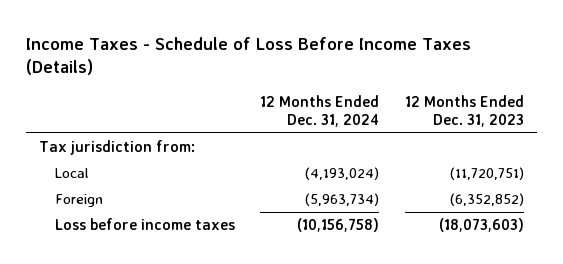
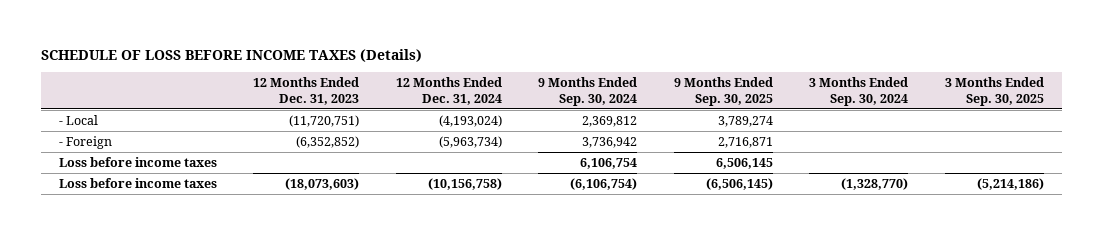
[26,36,472,76] Income Taxes - Schedule of Loss Before Income Taxes (Details) -> [40,48,422,62] SCHEDULE OF LOSS BEFORE INCOME TAXES (Details)
none -> [538,76,638,106] 9 Months Ended Sep. 30, 2024
none -> [673,76,773,106] 9 Months Ended Sep. 30, 2025
none -> [809,76,909,106] 3 Months Ended Sep. 30, 2024
none -> [944,76,1044,106] 3 Months Ended Sep. 30, 2025
[38,140,195,156] Tax jurisdiction from: -> none
[54,168,89,179] Local -> [58,114,98,125] - Local
[54,194,103,208] Foreign -> [58,135,112,149] - Foreign
none -> [58,156,217,167] Loss before income taxes

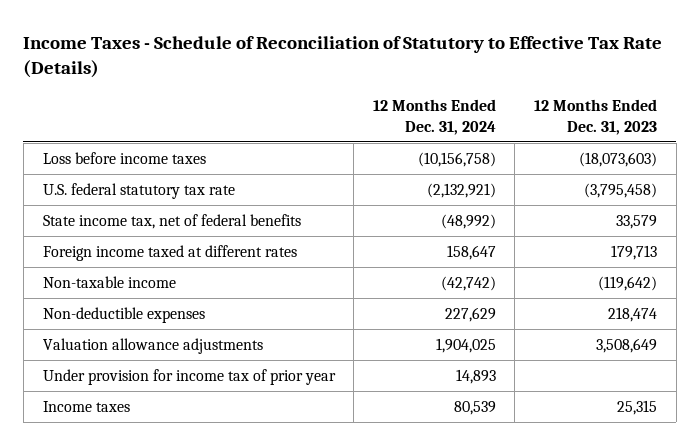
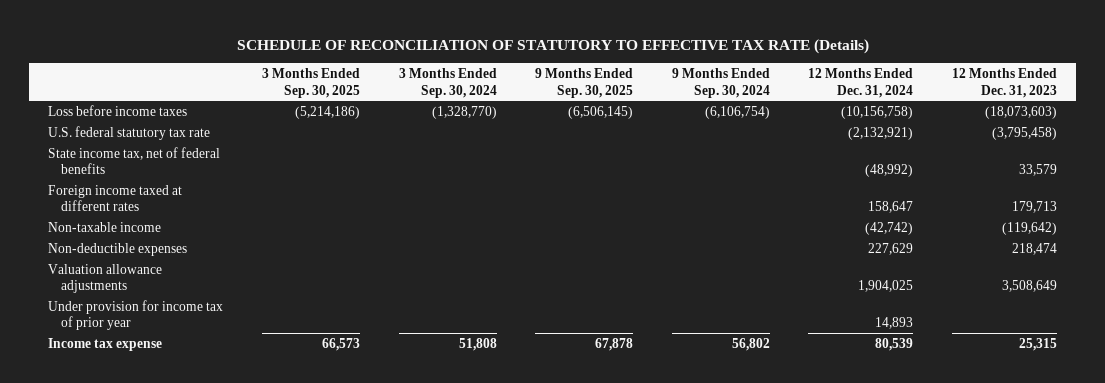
[23,35,663,78] Income Taxes - Schedule of Reconciliation of Statutory to Effective Tax Rate (Details) -> [236,38,869,54] SCHEDULE OF RECONCILIATION OF STATUTORY TO EFFECTIVE TAX RATE (Details)
none -> [261,68,360,98] 3 Months Ended Sep. 30, 2025
none -> [398,68,497,98] 3 Months Ended Sep. 30, 2024
none -> [535,68,634,98] 9 Months Ended Sep. 30, 2025
none -> [671,68,770,98] 9 Months Ended Sep. 30, 2024
[42,401,130,413] Income taxes -> [48,337,163,351] Income tax expense

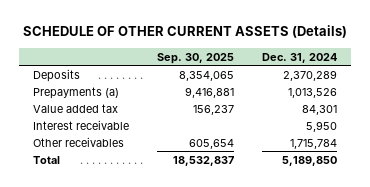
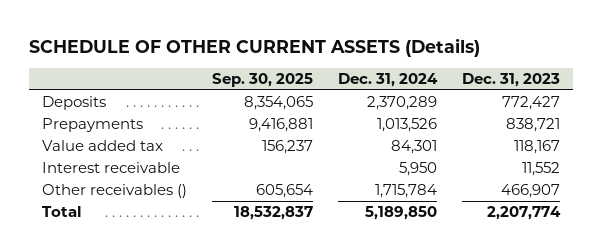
none -> [462,73,561,88] Dec. 31, 2023
[33,86,120,99] Prepayments (a) -> [41,118,143,133] Prepayments
[33,136,125,147] Other receivables -> [41,184,187,199] Other receivables ()

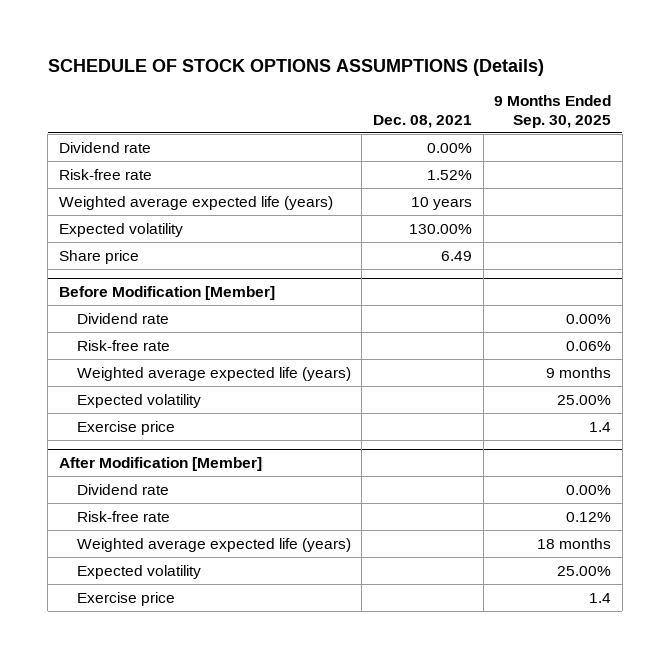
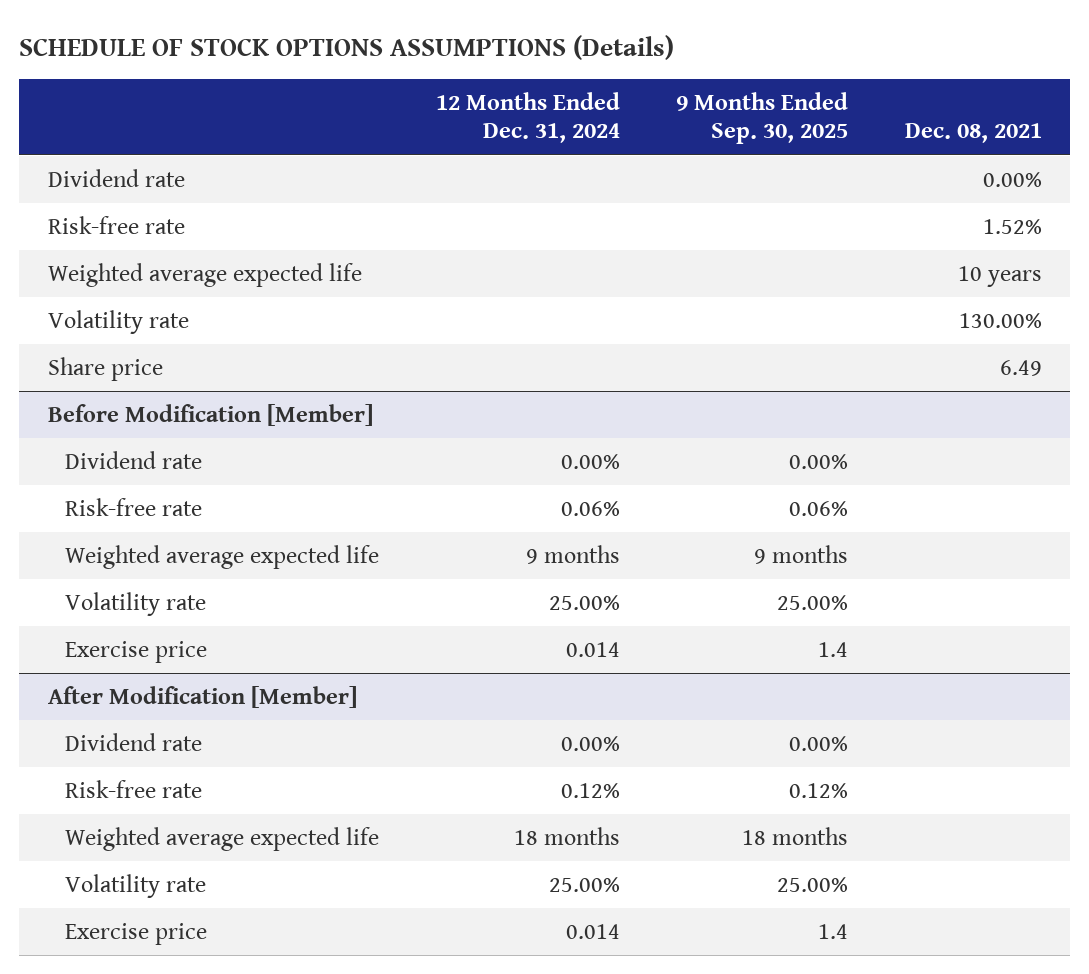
none -> [435,91,620,144] 12 Months Ended Dec. 31, 2024
[59,195,334,210] Weighted average expected life (years) -> [47,262,362,287] Weighted average expected life
[59,222,184,237] Expected volatility -> [47,309,189,334] Volatility rate
[76,366,351,381] Weighted average expected life (years) -> [65,544,380,569] Weighted average expected life
[76,393,201,408] Expected volatility -> [65,591,207,616] Volatility rate
[76,537,351,552] Weighted average expected life (years) -> [65,826,380,851] Weighted average expected life
[76,564,201,579] Expected volatility -> [65,873,207,898] Volatility rate

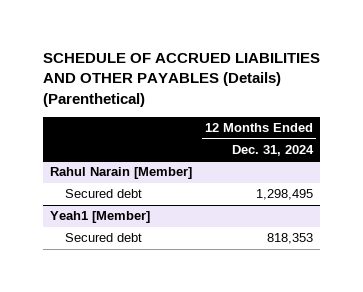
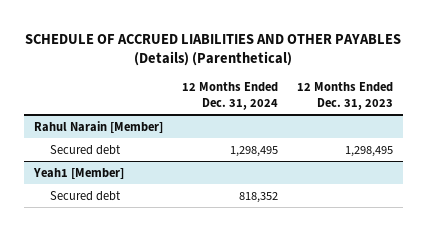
none -> [296,82,393,111] 12 Months Ended Dec. 31, 2023
[267,233,314,245] 818,353 -> [238,191,278,203] 818,352

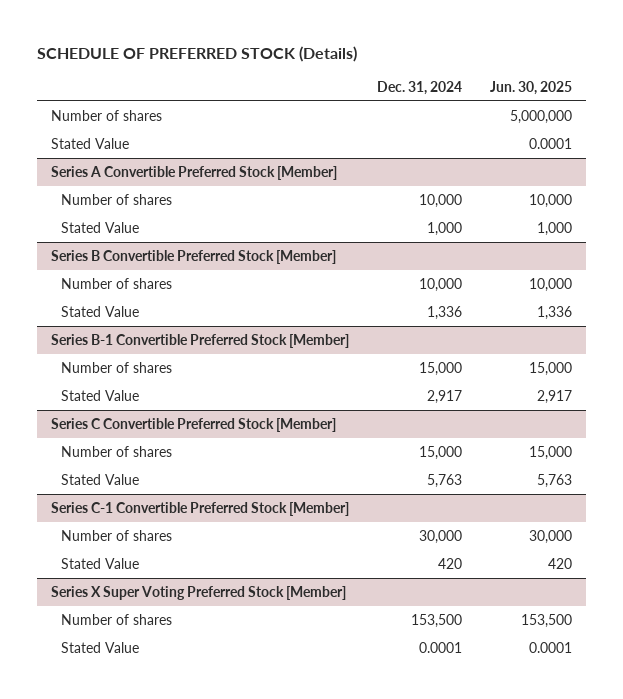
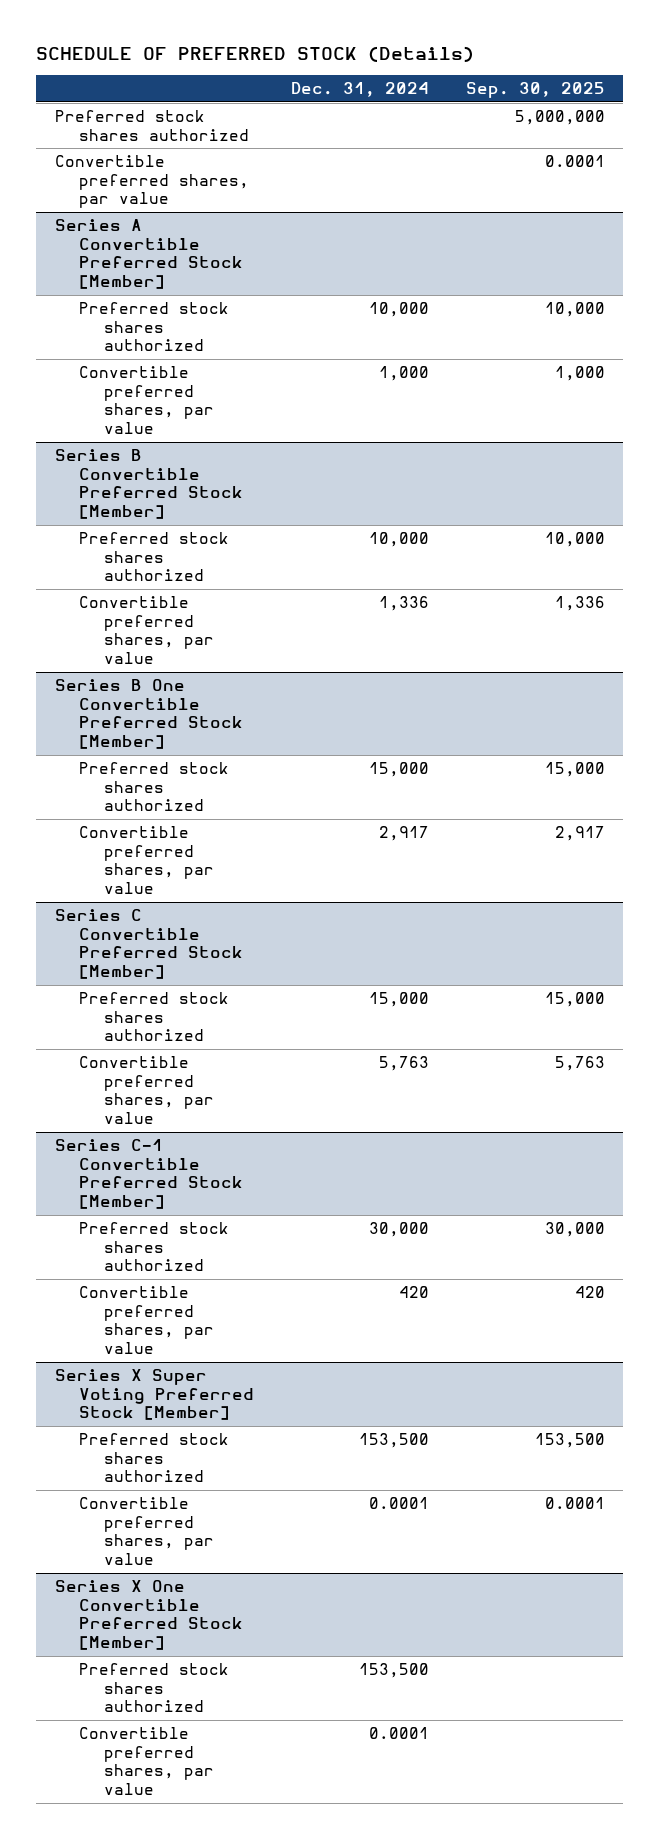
[490,80,573,95] Jun. 30, 2025 -> none
none -> [465,82,605,99] Sep. 30, 2025
[51,109,163,121] Number of shares -> [54,110,250,141] Preferred stock shares authorized
[51,137,130,149] Stated Value -> [54,155,250,209] Convertible preferred shares, par value
[61,193,173,205] Number of shares -> [79,302,230,352] Preferred stock shares authorized
[61,221,140,233] Stated Value -> [79,366,214,435] Convertible preferred shares, par value
[61,277,173,289] Number of shares -> [79,532,230,582] Preferred stock shares authorized
[61,305,140,317] Stated Value -> [79,596,214,665] Convertible preferred shares, par value
[51,333,350,348] Series B-1 Convertible Preferred Stock [Member] -> [54,679,244,750] Series B One Convertible Preferred Stock [Member]
[61,361,173,373] Number of shares -> [79,762,230,812] Preferred stock shares authorized
[61,389,140,401] Stated Value -> [79,826,214,895] Convertible preferred shares, par value
[61,445,173,457] Number of shares -> [79,992,230,1042] Preferred stock shares authorized
[61,473,140,485] Stated Value -> [79,1056,214,1125] Convertible preferred shares, par value
[61,529,173,541] Number of shares -> [79,1222,230,1272] Preferred stock shares authorized
[61,557,140,569] Stated Value -> [79,1286,214,1355] Convertible preferred shares, par value
[61,613,173,625] Number of shares -> [79,1433,230,1483] Preferred stock shares authorized
[61,641,140,653] Stated Value -> [79,1497,214,1566] Convertible preferred shares, par value
none -> [54,1580,244,1651] Series X One Convertible Preferred Stock [Member]
none -> [79,1663,230,1713] Preferred stock shares authorized
none -> [79,1727,214,1796] Convertible preferred shares, par value

